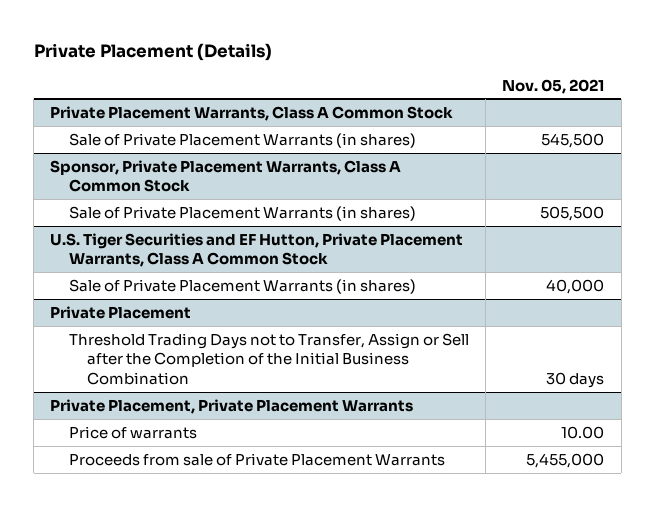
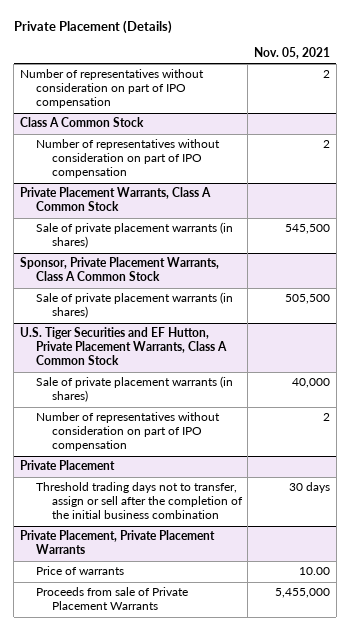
none -> [19,69,204,109] Number of representatives without consideration on part of IPO compensation
none -> [19,117,144,128] Class A Common Stock
none -> [35,139,220,179] Number of representatives without consideration on part of IPO compensation
[68,132,416,148] Sale of Private Placement Warrants (in shares) -> [35,222,233,249] Sale of private placement warrants (in shares)
[68,205,416,221] Sale of Private Placement Warrants (in shares) -> [35,292,233,319] Sale of private placement warrants (in shares)
[68,278,416,294] Sale of Private Placement Warrants (in shares) -> [35,376,233,403] Sale of private placement warrants (in shares)
none -> [35,412,220,452] Number of representatives without consideration on part of IPO compensation
[68,332,469,385] Threshold Trading Days not to Transfer, Assign or Sell after the Completion of the Initial Business Combination -> [35,482,243,520] Threshold trading days not to transfer, assign or sell after the completion of the initial business combination

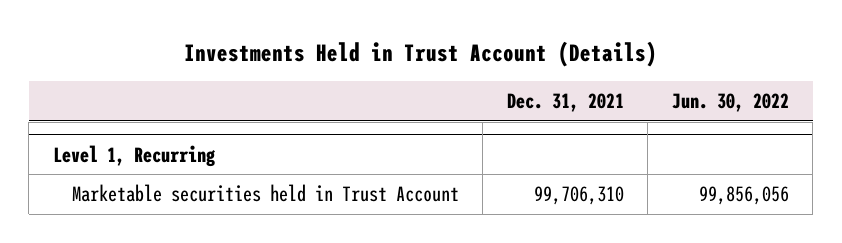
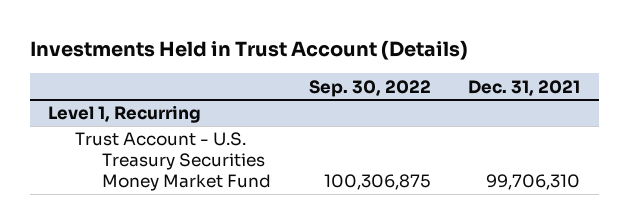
[671,92,789,112] Jun. 30, 2022 -> none
none -> [308,79,431,97] Sep. 30, 2022
[71,183,459,202] Marketable securities held in Trust Account -> [75,132,272,191] Trust Account - U.S. Treasury Securities Money Market Fund

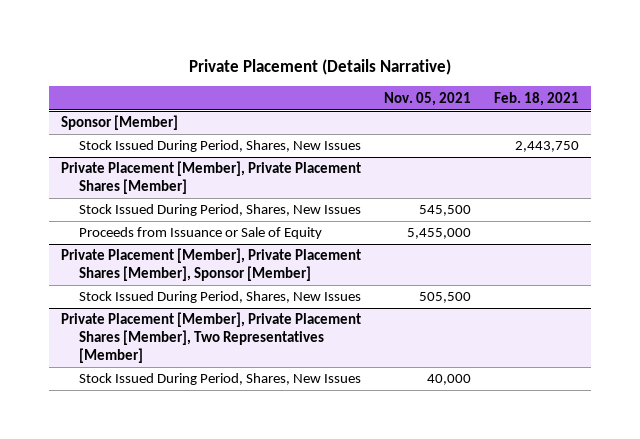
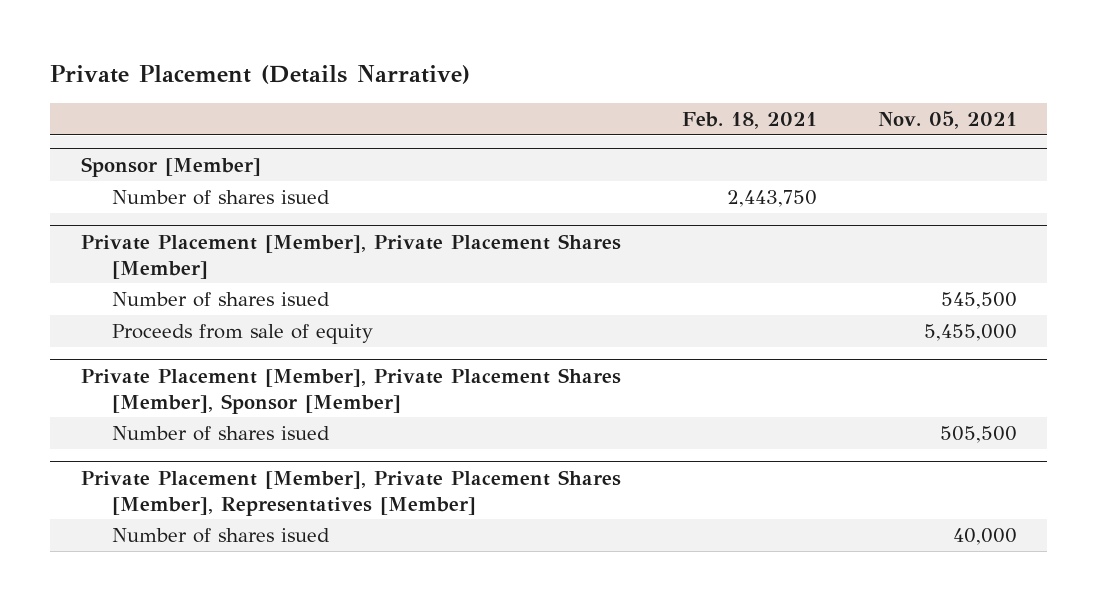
[78,140,361,153] Stock Issued During Period, Shares, New Issues -> [112,190,331,206] Number of shares isued
[78,204,361,217] Stock Issued During Period, Shares, New Issues -> [112,292,331,308] Number of shares isued
[78,227,322,240] Proceeds from Issuance or Sale of Equity -> [112,324,374,345] Proceeds from sale of equity
[78,291,361,304] Stock Issued During Period, Shares, New Issues -> [112,426,331,442] Number of shares isued
[60,312,361,364] Private Placement [Member], Private Placement Shares [Member], Two Representatives [Member] -> [80,469,621,516] Private Placement [Member], Private Placement Shares [Member], Representatives [Member]
[78,373,361,386] Stock Issued During Period, Shares, New Issues -> [112,528,331,544] Number of shares isued

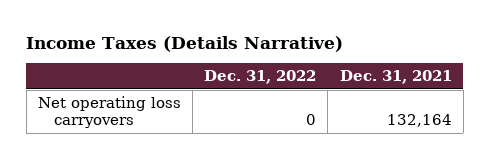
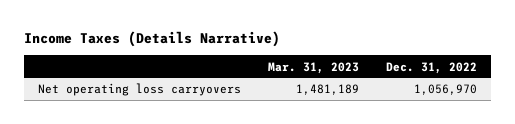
[339,70,452,85] Dec. 31, 2021 -> none
none -> [267,61,359,74] Mar. 31, 2023
[306,114,317,126] 0 -> [413,84,477,96] 1,056,970

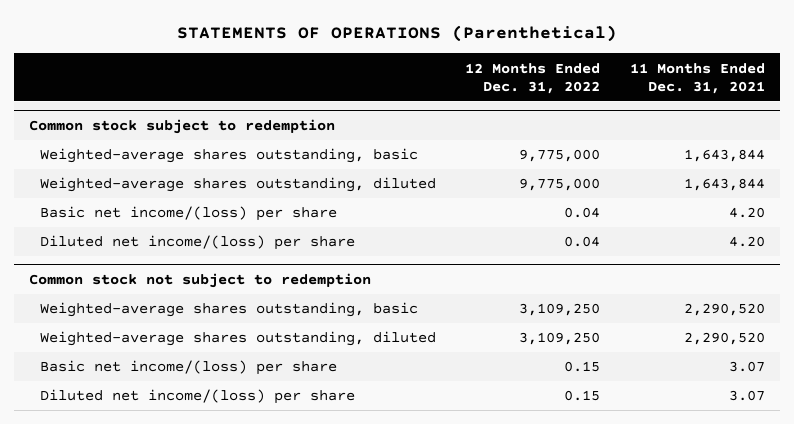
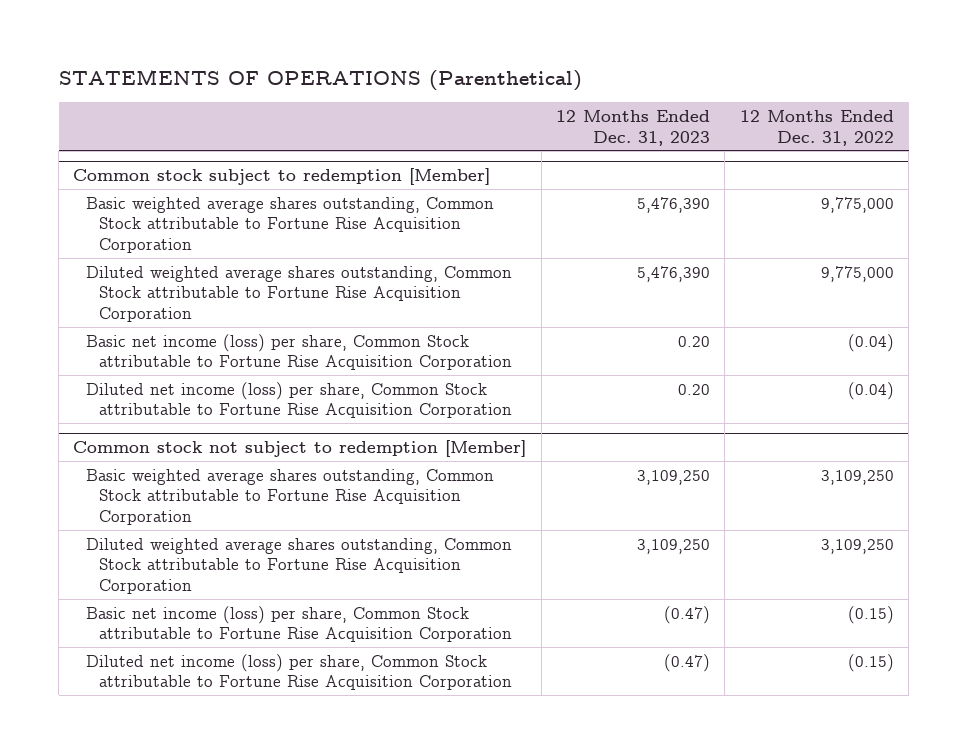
[629,62,765,94] 11 Months Ended Dec. 31, 2021 -> none
none -> [556,110,711,146] 12 Months Ended Dec. 31, 2023
[28,119,335,135] Common stock subject to redemption -> [73,167,491,185] Common stock subject to redemption [Member]
[39,148,418,164] Weighted-average shares outstanding, basic -> [86,196,495,253] Basic weighted average shares outstanding, Common Stock attributable to Fortune Rise Acquisition Corporation
[39,177,436,193] Weighted-average shares outstanding, diluted -> [86,265,513,322] Diluted weighted average shares outstanding, Common Stock attributable to Fortune Rise Acquisition Corporation
[39,206,337,222] Basic net income/(loss) per share -> [86,333,512,371] Basic net income (loss) per share, Common Stock attributable to Fortune Rise Acquisition Corporation
[564,207,601,219] 0.04 -> [847,333,894,352] (0.04)
[39,235,355,251] Diluted net income/(loss) per share -> [86,381,512,419] Diluted net income (loss) per share, Common Stock attributable to Fortune Rise Acquisition Corporation
[564,236,601,248] 0.04 -> [847,381,894,400] (0.04)
[28,273,371,289] Common stock not subject to redemption -> [73,439,527,457] Common stock not subject to redemption [Member]
[39,302,418,318] Weighted-average shares outstanding, basic -> [86,468,495,525] Basic weighted average shares outstanding, Common Stock attributable to Fortune Rise Acquisition Corporation
[39,331,436,347] Weighted-average shares outstanding, diluted -> [86,537,513,594] Diluted weighted average shares outstanding, Common Stock attributable to Fortune Rise Acquisition Corporation
[39,360,337,376] Basic net income/(loss) per share -> [86,605,512,643] Basic net income (loss) per share, Common Stock attributable to Fortune Rise Acquisition Corporation
[564,361,601,373] 0.15 -> [847,605,894,624] (0.15)
[39,389,355,405] Diluted net income/(loss) per share -> [86,653,512,691] Diluted net income (loss) per share, Common Stock attributable to Fortune Rise Acquisition Corporation
[564,390,601,402] 0.15 -> [847,653,894,672] (0.15)

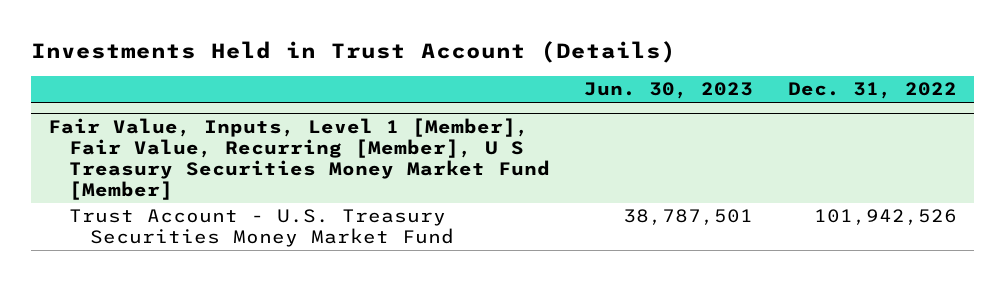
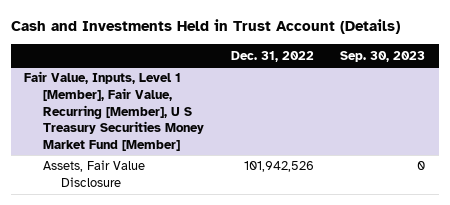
[30,41,676,64] Investments Held in Trust Account (Details) -> [11,19,401,35] Cash and Investments Held in Trust Account (Details)
[584,82,754,100] Jun. 30, 2023 -> none
none -> [340,50,426,62] Sep. 30, 2023
[68,209,454,248] Trust Account - U.S. Treasury Securities Money Market Fund -> [42,160,145,188] Assets, Fair Value Disclosure

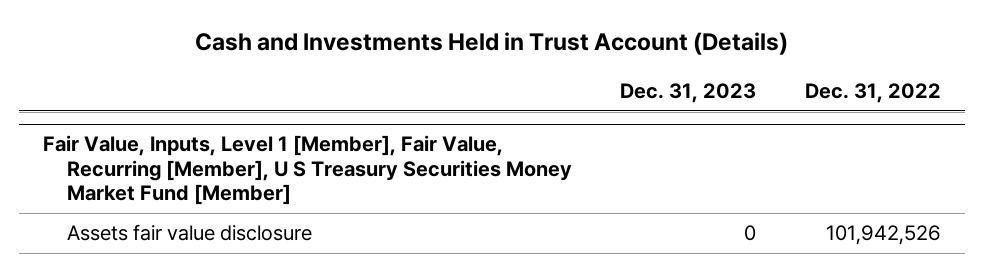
[340,50,426,62] Sep. 30, 2023 -> none
none -> [620,82,757,103] Dec. 31, 2023
[42,160,145,188] Assets, Fair Value Disclosure -> [67,224,313,242] Assets fair value disclosure

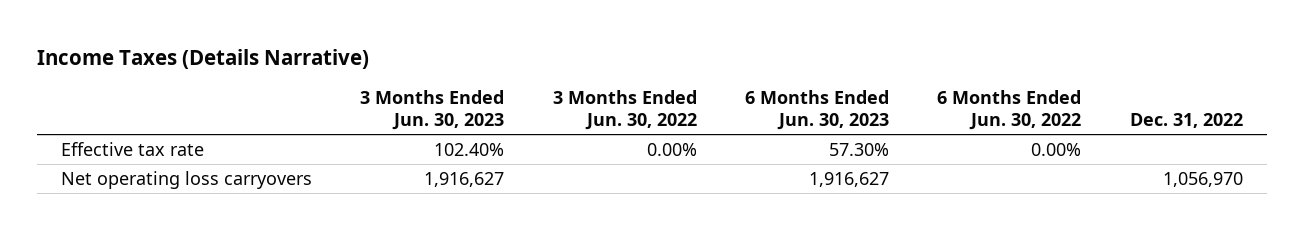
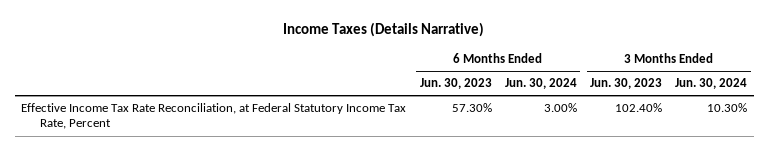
[552,89,697,131] 3 Months Ended Jun. 30, 2022 -> none
[937,89,1082,131] 6 Months Ended Jun. 30, 2022 -> none
[1129,113,1243,129] Dec. 31, 2022 -> none
none -> [504,78,577,90] Jun. 30, 2024
none -> [675,78,748,90] Jun. 30, 2024
[60,170,312,189] Net operating loss carryovers -> none
[60,141,204,156] Effective tax rate -> [21,103,407,130] Effective Income Tax Rate Reconciliation, at Federal Statutory Income Tax Rate, Percent

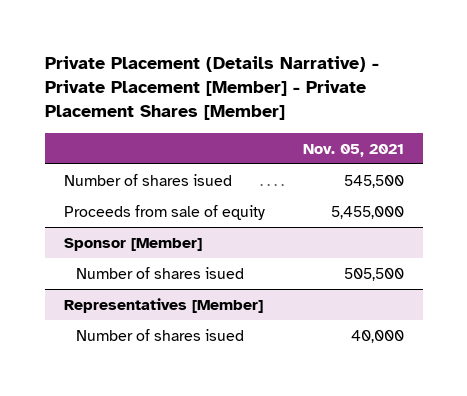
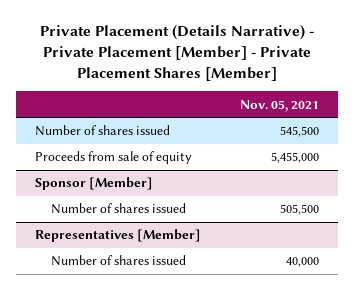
[63,173,232,186] Number of shares isued -> [35,125,171,137] Number of shares issued
[75,266,244,279] Number of shares isued -> [50,203,186,215] Number of shares issued
[75,328,244,341] Number of shares isued -> [50,255,186,267] Number of shares issued

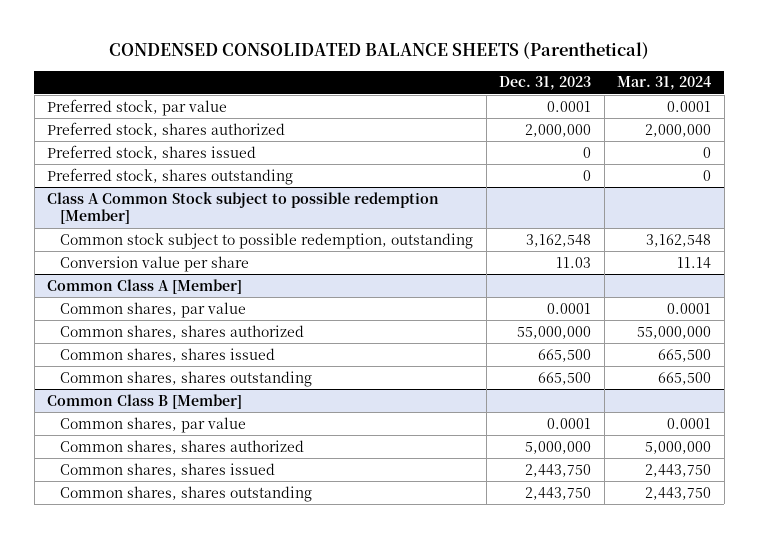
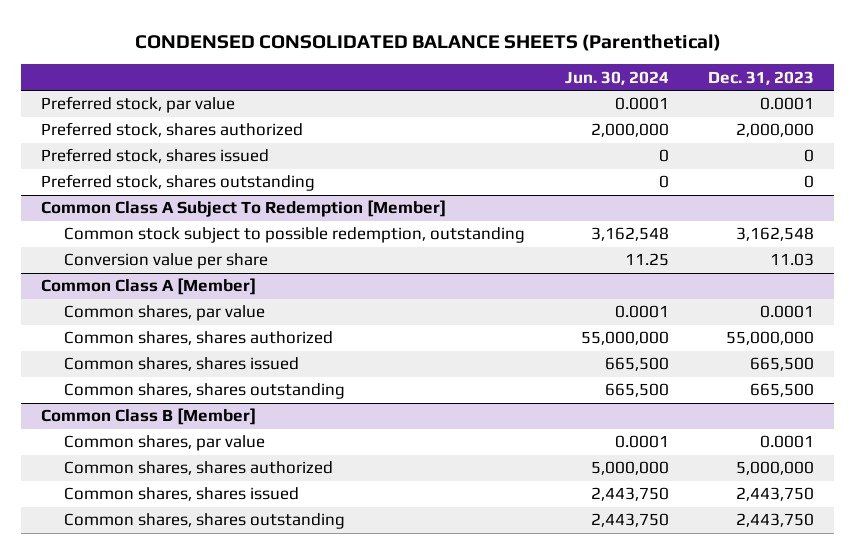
[617,76,712,91] Mar. 31, 2024 -> none
none -> [564,70,669,85] Jun. 30, 2024
[47,191,440,225] Class A Common Stock subject to possible redemption [Member] -> [41,200,447,218] Common Class A Subject To Redemption [Member]

